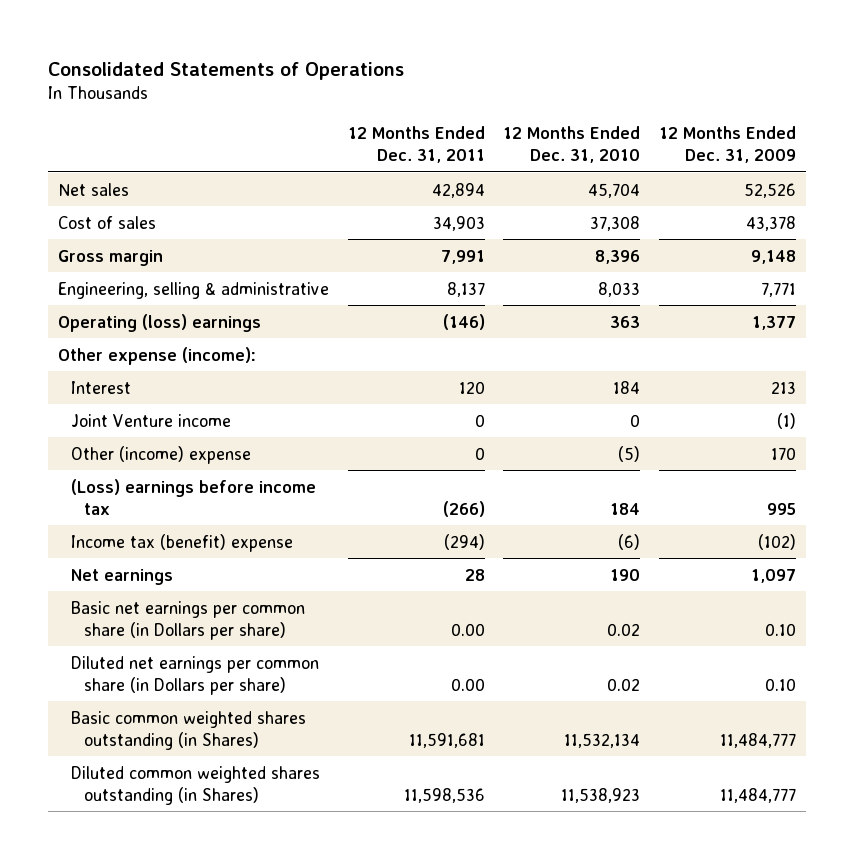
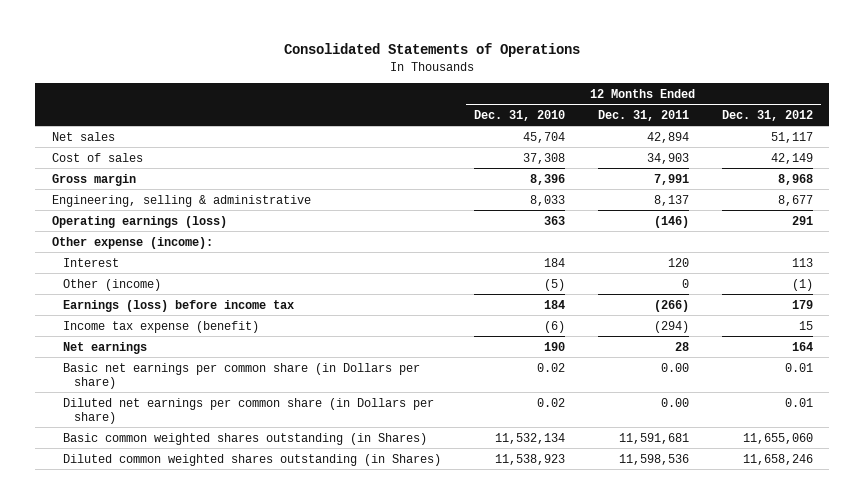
[659,126,797,164] 12 Months Ended Dec. 31, 2009 -> none
none -> [721,109,813,121] Dec. 31, 2012
[57,313,261,332] Operating (loss) earnings -> [51,215,227,228] Operating earnings (loss)
[71,413,232,427] Joint Venture income -> none
[71,445,252,464] Other (income) expense -> [62,278,161,291] Other (income)
[71,478,317,515] (Loss) earnings before income tax -> [62,299,294,312] Earnings (loss) before income tax
[71,533,294,552] Income tax (benefit) expense -> [62,320,259,333] Income tax expense (benefit)

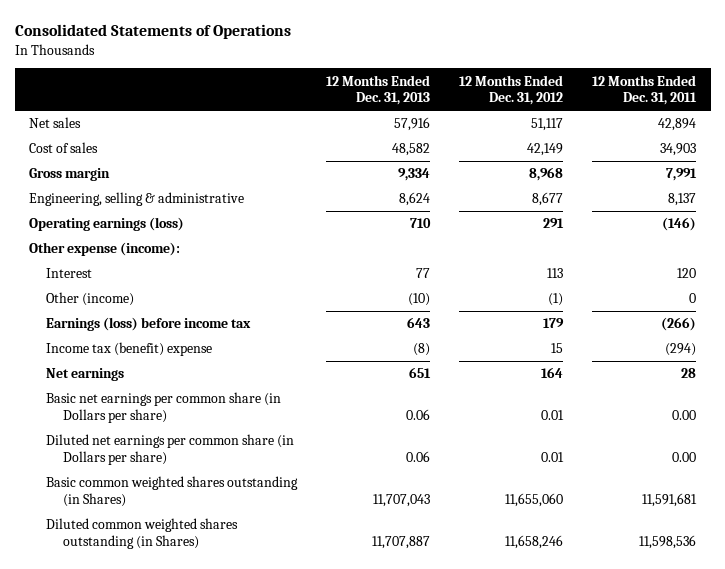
[473,109,565,121] Dec. 31, 2010 -> none
none -> [325,74,430,106] 12 Months Ended Dec. 31, 2013
[62,320,259,333] Income tax expense (benefit) -> [45,342,212,357] Income tax (benefit) expense

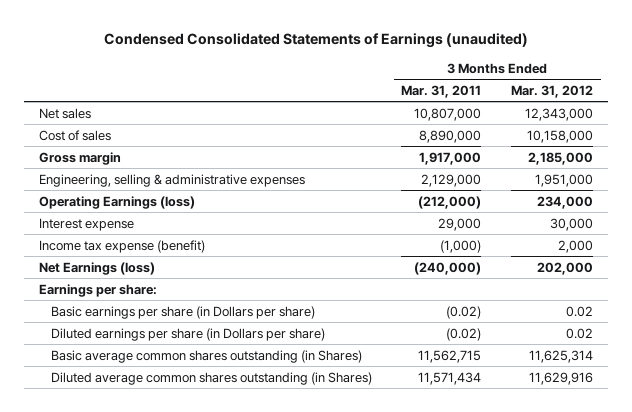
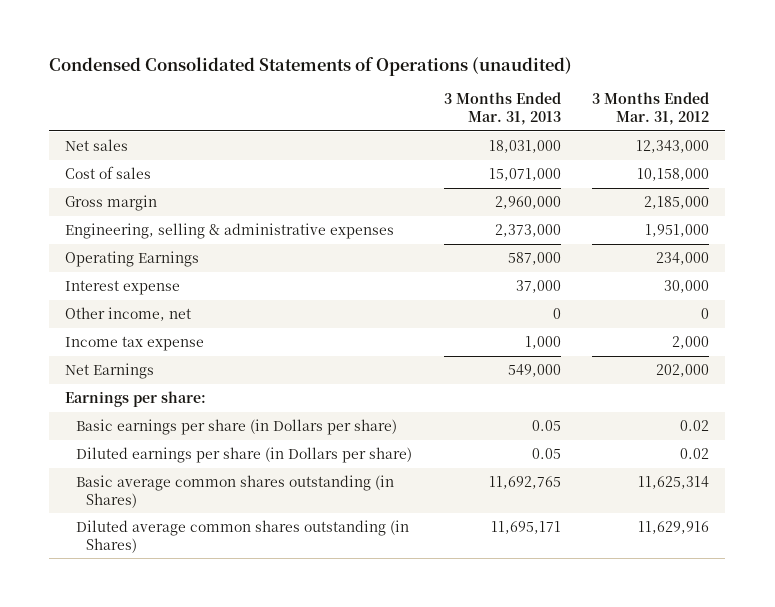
[104,33,529,49] Condensed Consolidated Statements of Earnings (unaudited) -> [49,57,573,77] Condensed Consolidated Statements of Operations (unaudited)
[401,84,482,98] Mar. 31, 2011 -> none
none -> [443,92,561,126] 3 Months Ended Mar. 31, 2013
[39,195,196,209] Operating Earnings (loss) -> [65,250,200,267] Operating Earnings
none -> [65,306,192,321] Other income, net
[39,239,206,253] Income tax expense (benefit) -> [65,335,205,351] Income tax expense
[39,261,156,275] Net Earnings (loss) -> [65,362,155,379] Net Earnings

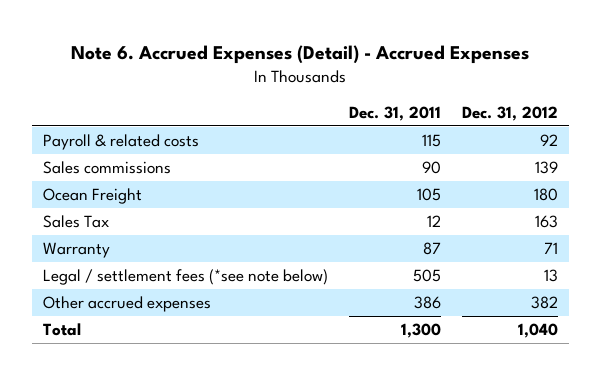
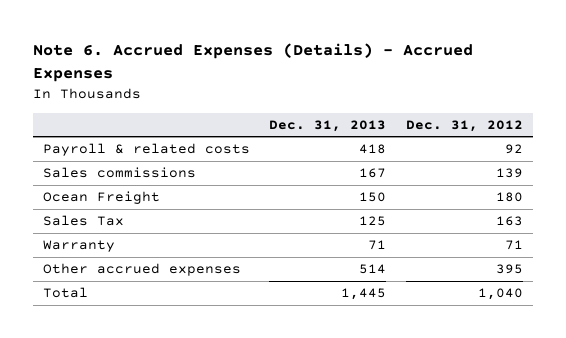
[71,44,530,64] Note 6. Accrued Expenses (Detail) - Accrued Expenses -> [32,43,473,83] Note 6. Accrued Expenses (Details) - Accrued Expenses
[348,105,441,121] Dec. 31, 2011 -> none
none -> [269,119,387,132] Dec. 31, 2013
[42,268,328,285] Legal / settlement fees (*see note below) -> none
[531,295,559,309] 382 -> [496,264,524,275] 395

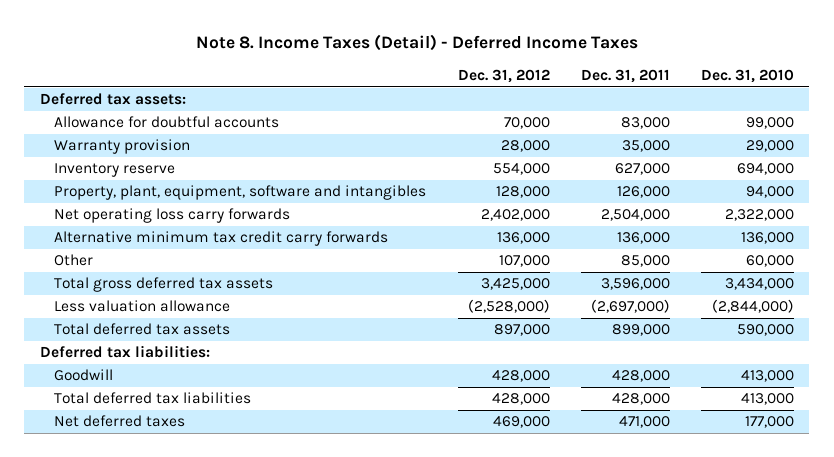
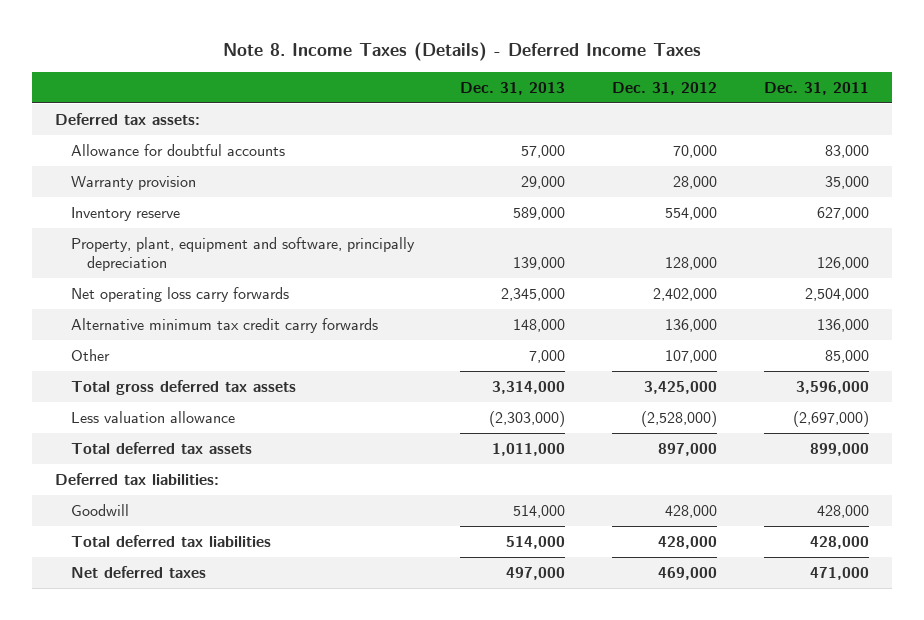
[195,34,638,52] Note 8. Income Taxes (Detail) - Deferred Income Taxes -> [222,42,701,62] Note 8. Income Taxes (Details) - Deferred Income Taxes
[700,68,794,83] Dec. 31, 2010 -> none
none -> [460,82,566,96] Dec. 31, 2013
[54,185,427,201] Property, plant, equipment, software and intangibles -> [70,236,415,272] Property, plant, equipment and software, principally depreciation

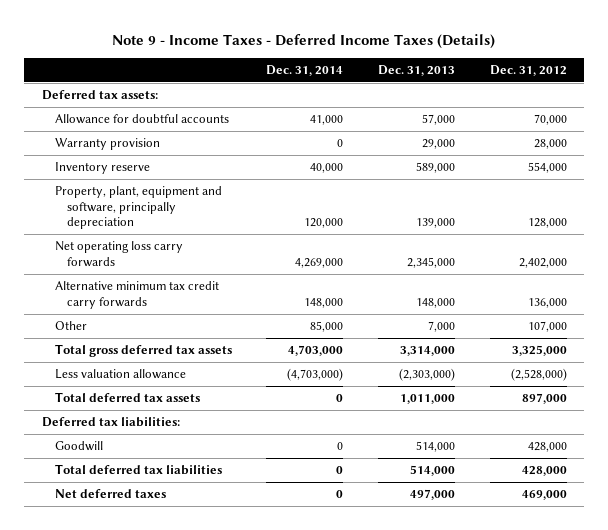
[222,42,701,62] Note 8. Income Taxes (Details) - Deferred Income Taxes -> [112,33,496,49] Note 9 - Income Taxes - Deferred Income Taxes (Details)
[763,82,869,96] Dec. 31, 2011 -> none
none -> [266,64,344,76] Dec. 31, 2014
[644,380,718,394] 3,425,000 -> [511,345,567,357] 3,325,000

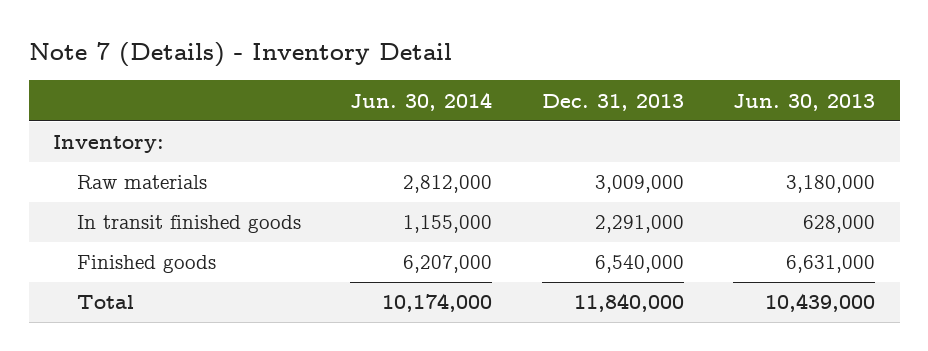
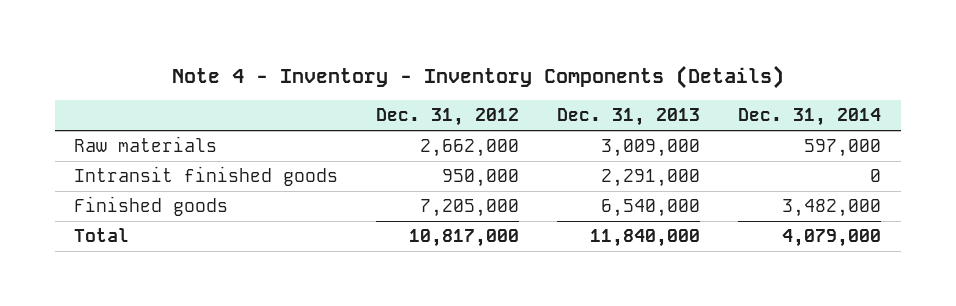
[28,42,452,68] Note 7 (Details) - Inventory Detail -> [171,64,784,89] Note 4 - Inventory - Inventory Components (Details)
[350,91,493,111] Jun. 30, 2014 -> none
[733,93,876,111] Jun. 30, 2013 -> none
none -> [376,108,520,127] Dec. 31, 2012
none -> [738,108,882,127] Dec. 31, 2014
[53,135,165,154] Inventory: -> none
[76,215,301,234] In transit finished goods -> [74,166,339,187] Intransit finished goods

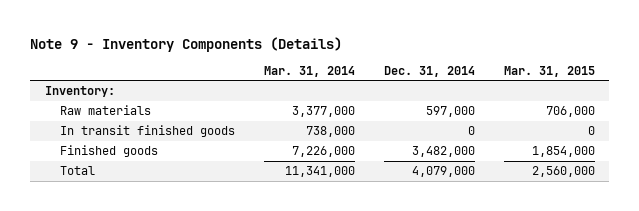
[171,64,784,89] Note 4 - Inventory - Inventory Components (Details) -> [30,36,343,52] Note 9 - Inventory Components (Details)
[376,108,520,127] Dec. 31, 2012 -> none
[557,108,701,127] Dec. 31, 2013 -> none
none -> [263,65,355,77] Mar. 31, 2014
none -> [503,65,595,77] Mar. 31, 2015
none -> [44,86,115,98] Inventory:
[74,166,339,187] Intransit finished goods -> [59,125,235,138] In transit finished goods

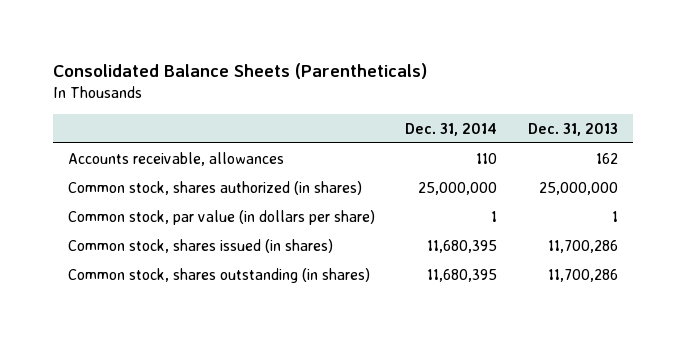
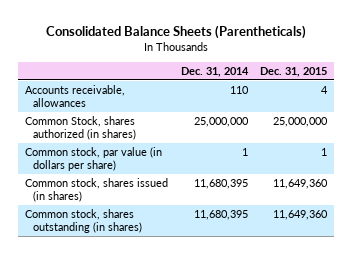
[527,122,618,136] Dec. 31, 2013 -> none
none -> [260,66,328,77] Dec. 31, 2015
[68,180,363,195] Common stock, shares authorized (in shares) -> [24,115,136,140] Common Stock, shares authorized (in shares)

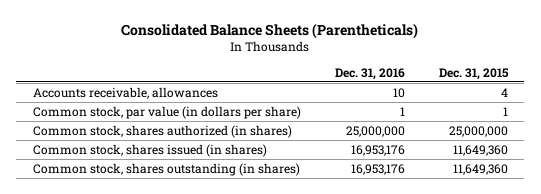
[180,66,249,77] Dec. 31, 2014 -> none
none -> [334,67,405,80] Dec. 31, 2016
[24,115,136,140] Common Stock, shares authorized (in shares) -> none
none -> [33,124,293,138] Common stock, shares authorized (in shares)

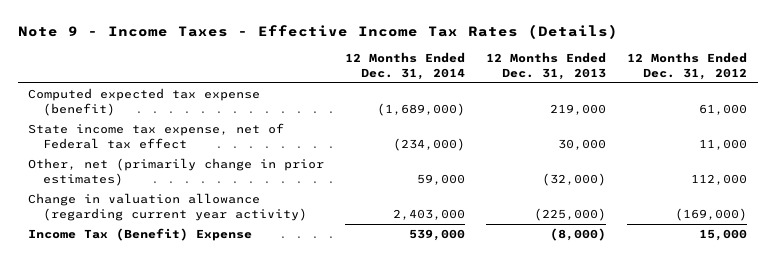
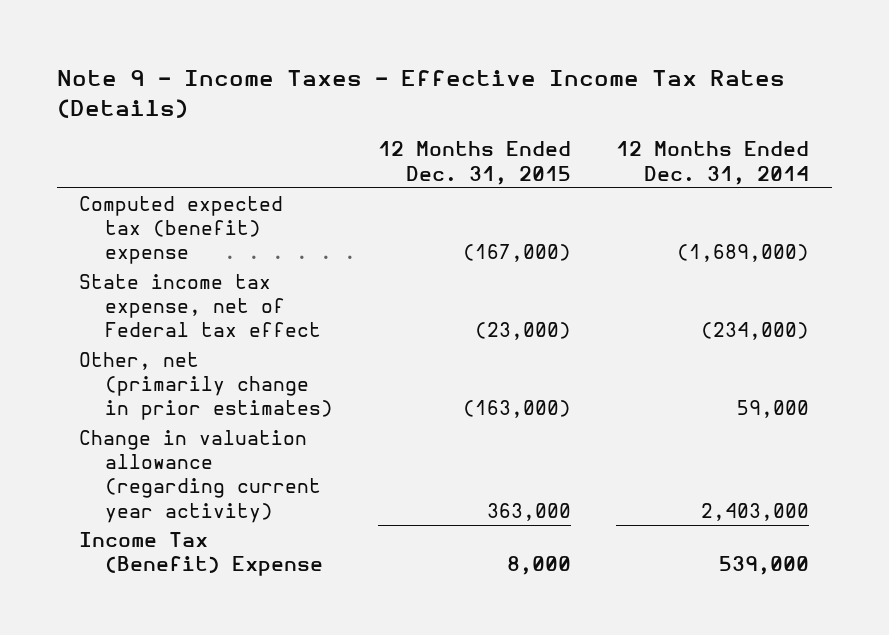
[486,51,607,80] 12 Months Ended Dec. 31, 2013 -> none
[627,51,748,80] 12 Months Ended Dec. 31, 2012 -> none
none -> [378,141,572,185] 12 Months Ended Dec. 31, 2015
[28,88,261,117] Computed expected tax expense (benefit) -> [79,195,284,265] Computed expected tax (benefit) expense

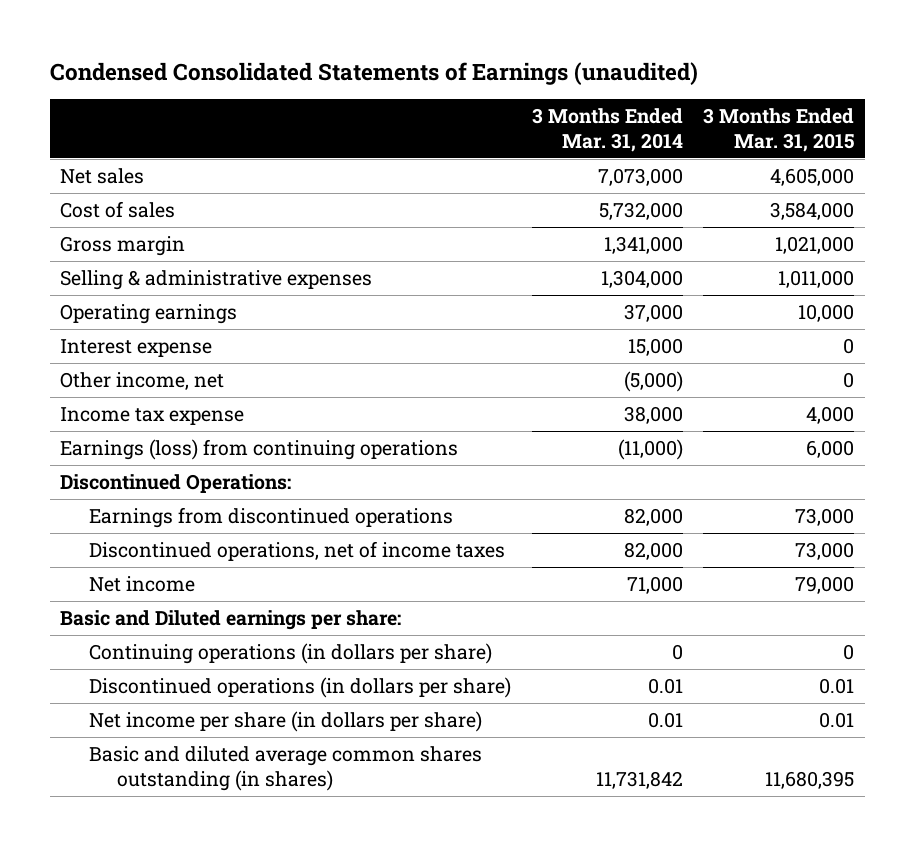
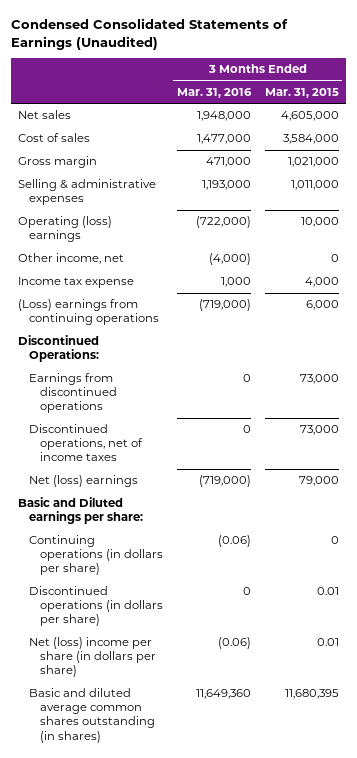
[49,61,698,85] Condensed Consolidated Statements of Earnings (unaudited) -> [11,17,289,50] Condensed Consolidated Statements of Earnings (Unaudited)
[531,108,683,153] 3 Months Ended Mar. 31, 2014 -> none
none -> [176,88,252,99] Mar. 31, 2016
[60,338,213,357] Interest expense -> none
[60,303,238,324] Operating earnings -> [18,216,113,243] Operating (loss) earnings
[60,438,459,460] Earnings (loss) from continuing operations -> [18,299,159,326] (Loss) earnings from continuing operations
[88,575,195,592] Net income -> [28,475,138,488] Net (loss) earnings
[88,710,482,732] Net income per share (in dollars per share) -> [28,637,156,678] Net (loss) income per share (in dollars per share)

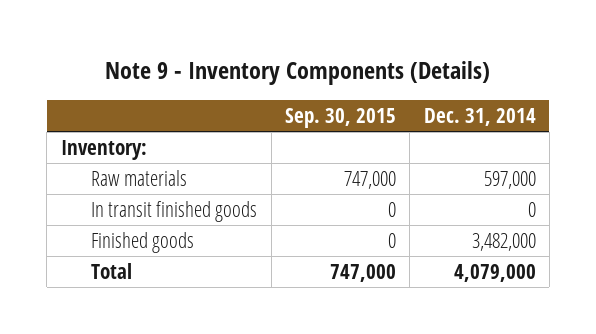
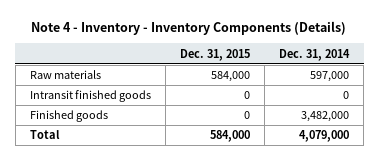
[105,61,491,86] Note 9 - Inventory Components (Details) -> [31,21,347,36] Note 4 - Inventory - Inventory Components (Details)
[284,108,396,129] Sep. 30, 2015 -> none
none -> [179,48,250,61] Dec. 31, 2015
[60,139,147,160] Inventory: -> none
[91,200,258,222] In transit finished goods -> [29,90,151,103] Intransit finished goods

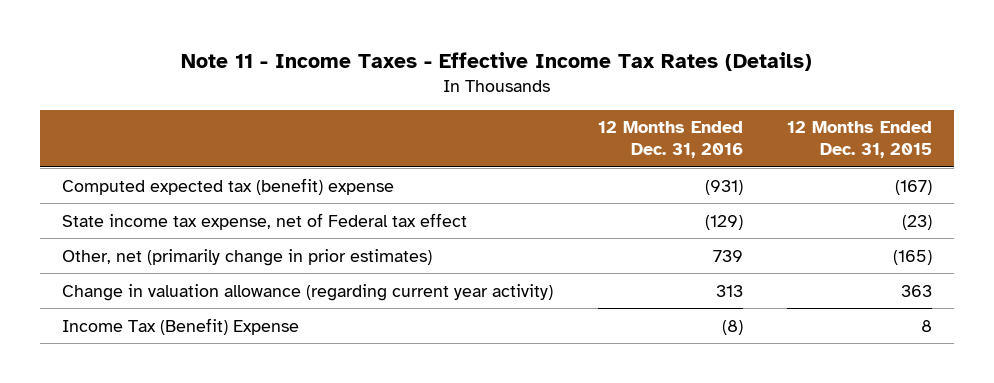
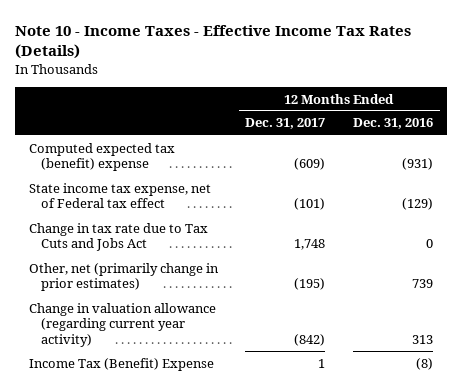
[181,51,813,71] Note 11 - Income Taxes - Effective Income Tax Rates (Details) -> [15,24,412,60] Note 10 - Income Taxes - Effective Income Tax Rates (Details)
[787,121,933,159] 12 Months Ended Dec. 31, 2015 -> none
none -> [245,118,326,130] Dec. 31, 2017
none -> [29,222,209,252] Change in tax rate due to Tax Cuts and Jobs Act

